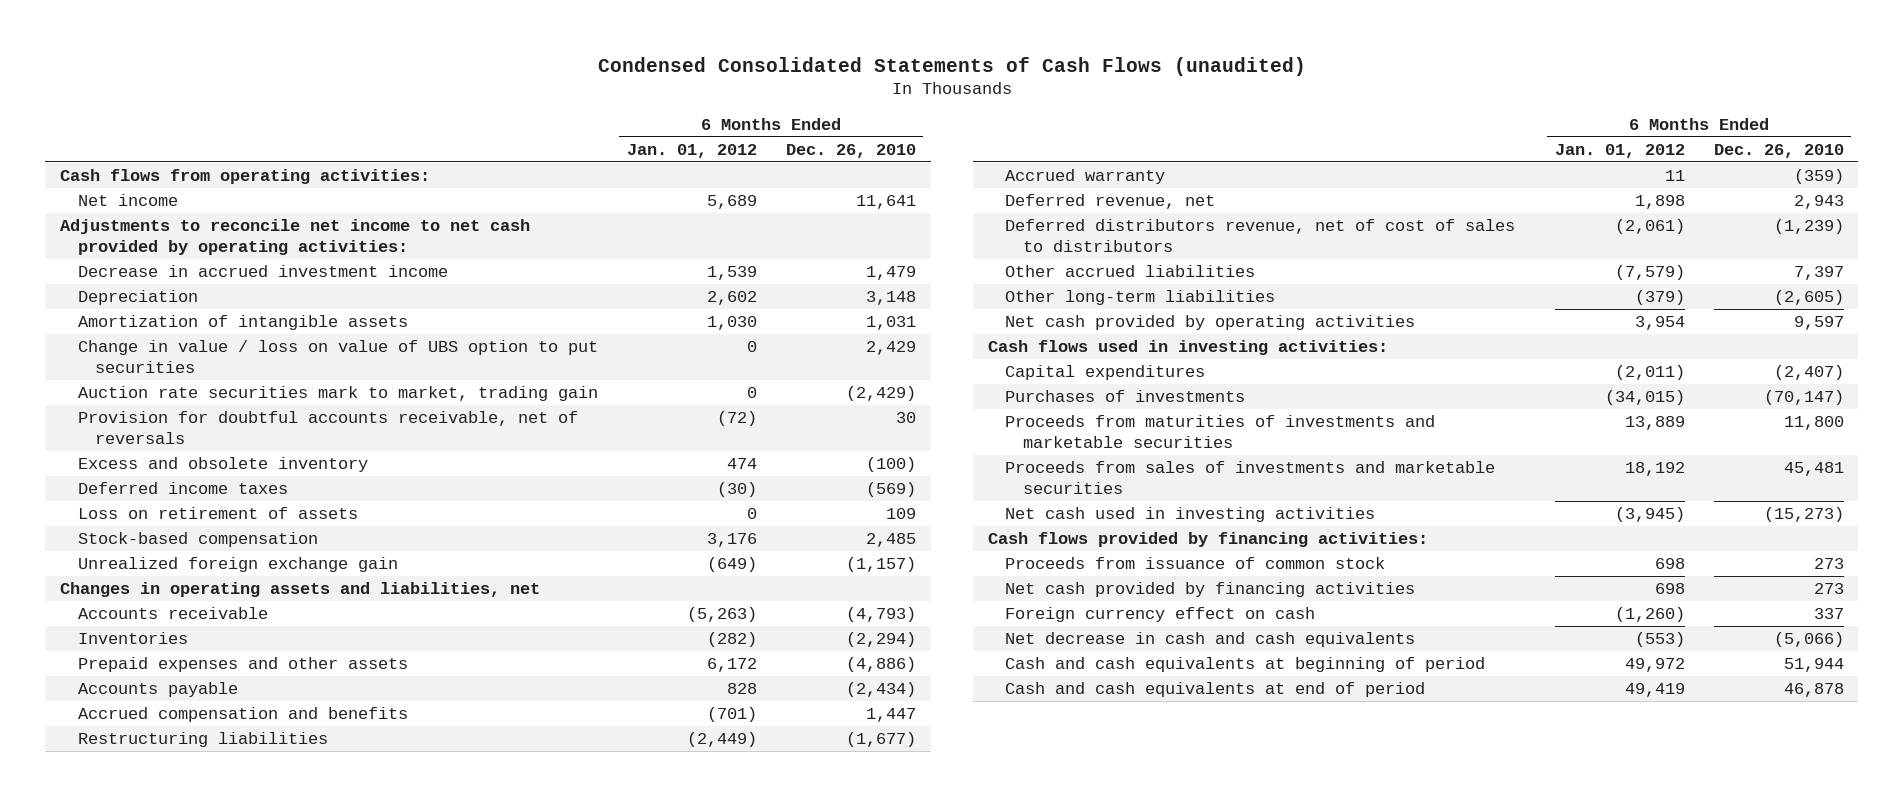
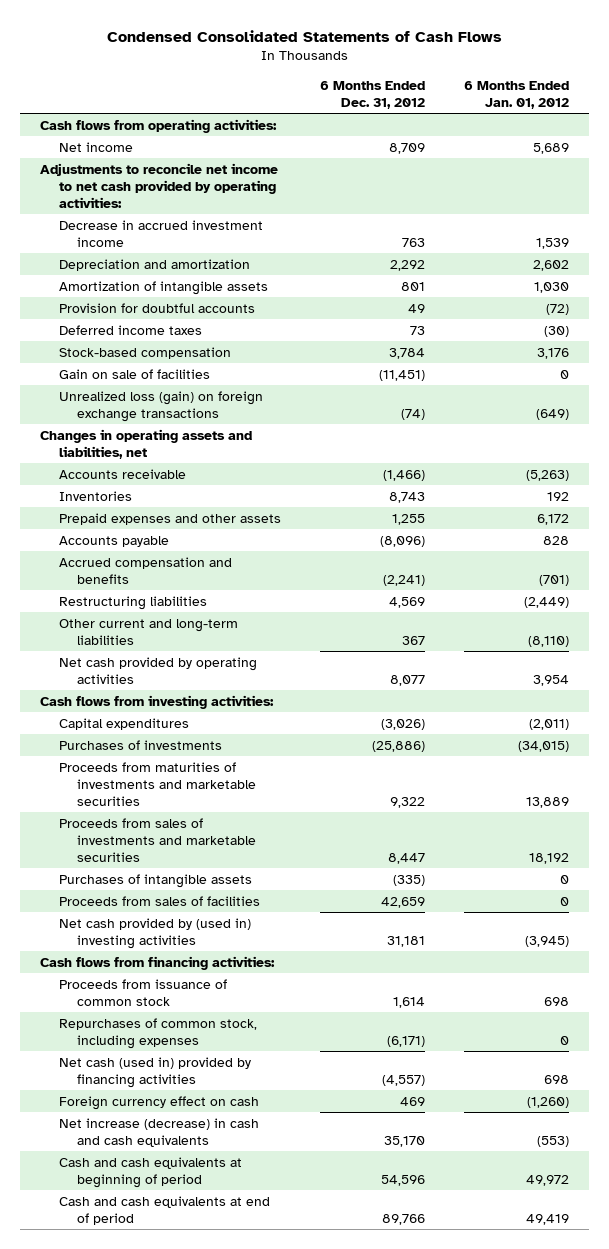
[597,56,1306,76] Condensed Consolidated Statements of Cash Flows (unaudited) -> [106,29,502,42] Condensed Consolidated Statements of Cash Flows
[786,143,917,158] Dec. 26, 2010 -> none
none -> [319,80,425,109] 6 Months Ended Dec. 31, 2012
[77,290,198,306] Depreciation -> [58,258,250,271] Depreciation and amortization
[77,340,598,374] Change in value / loss on value of UBS option to put securities -> none
[77,386,598,402] Auction rate securities mark to market, trading gain -> none
[77,457,368,473] Excess and obsolete inventory -> none
[77,411,578,445] Provision for doubtful accounts receivable, net of reversals -> [58,302,255,313] Provision for doubtful accounts
[77,507,358,520] Loss on retirement of assets -> none
none -> [58,368,210,379] Gain on sale of facilities
[77,557,398,573] Unrealized foreign exchange gain -> [58,390,263,422] Unrealized loss (gain) on foreign exchange transactions
[706,632,757,648] (282) -> [547,491,570,501] 192
[1005,169,1166,185] Accrued warranty -> none
[1005,194,1216,210] Deferred revenue, net -> none
[1005,219,1516,253] Deferred distributors revenue, net of cost of sales to distributors -> none
[1005,265,1256,278] Other accrued liabilities -> none
[1005,290,1276,306] Other long-term liabilities -> [58,618,238,645] Other current and long-term liabilities
[1634,290,1685,306] (379) -> [528,635,570,647] (8,110)
[987,340,1388,356] Cash flows used in investing activities: -> [39,694,274,709] Cash flows from investing activities:
none -> [58,873,252,888] Purchases of intangible assets
none -> [58,895,260,906] Proceeds from sales of facilities
[1005,507,1376,523] Net cash used in investing activities -> [58,917,251,949] Net cash provided by (used in) investing activities
[987,532,1428,548] Cash flows provided by financing activities: -> [39,955,275,970] Cash flows from financing activities:
none -> [58,1017,257,1049] Repurchases of common stock, including expenses
[1005,582,1416,598] Net cash provided by financing activities -> [58,1056,251,1088] Net cash (used in) provided by financing activities
[1005,632,1416,648] Net decrease in cash and cash equivalents -> [58,1117,259,1147] Net increase (decrease) in cash and cash equivalents

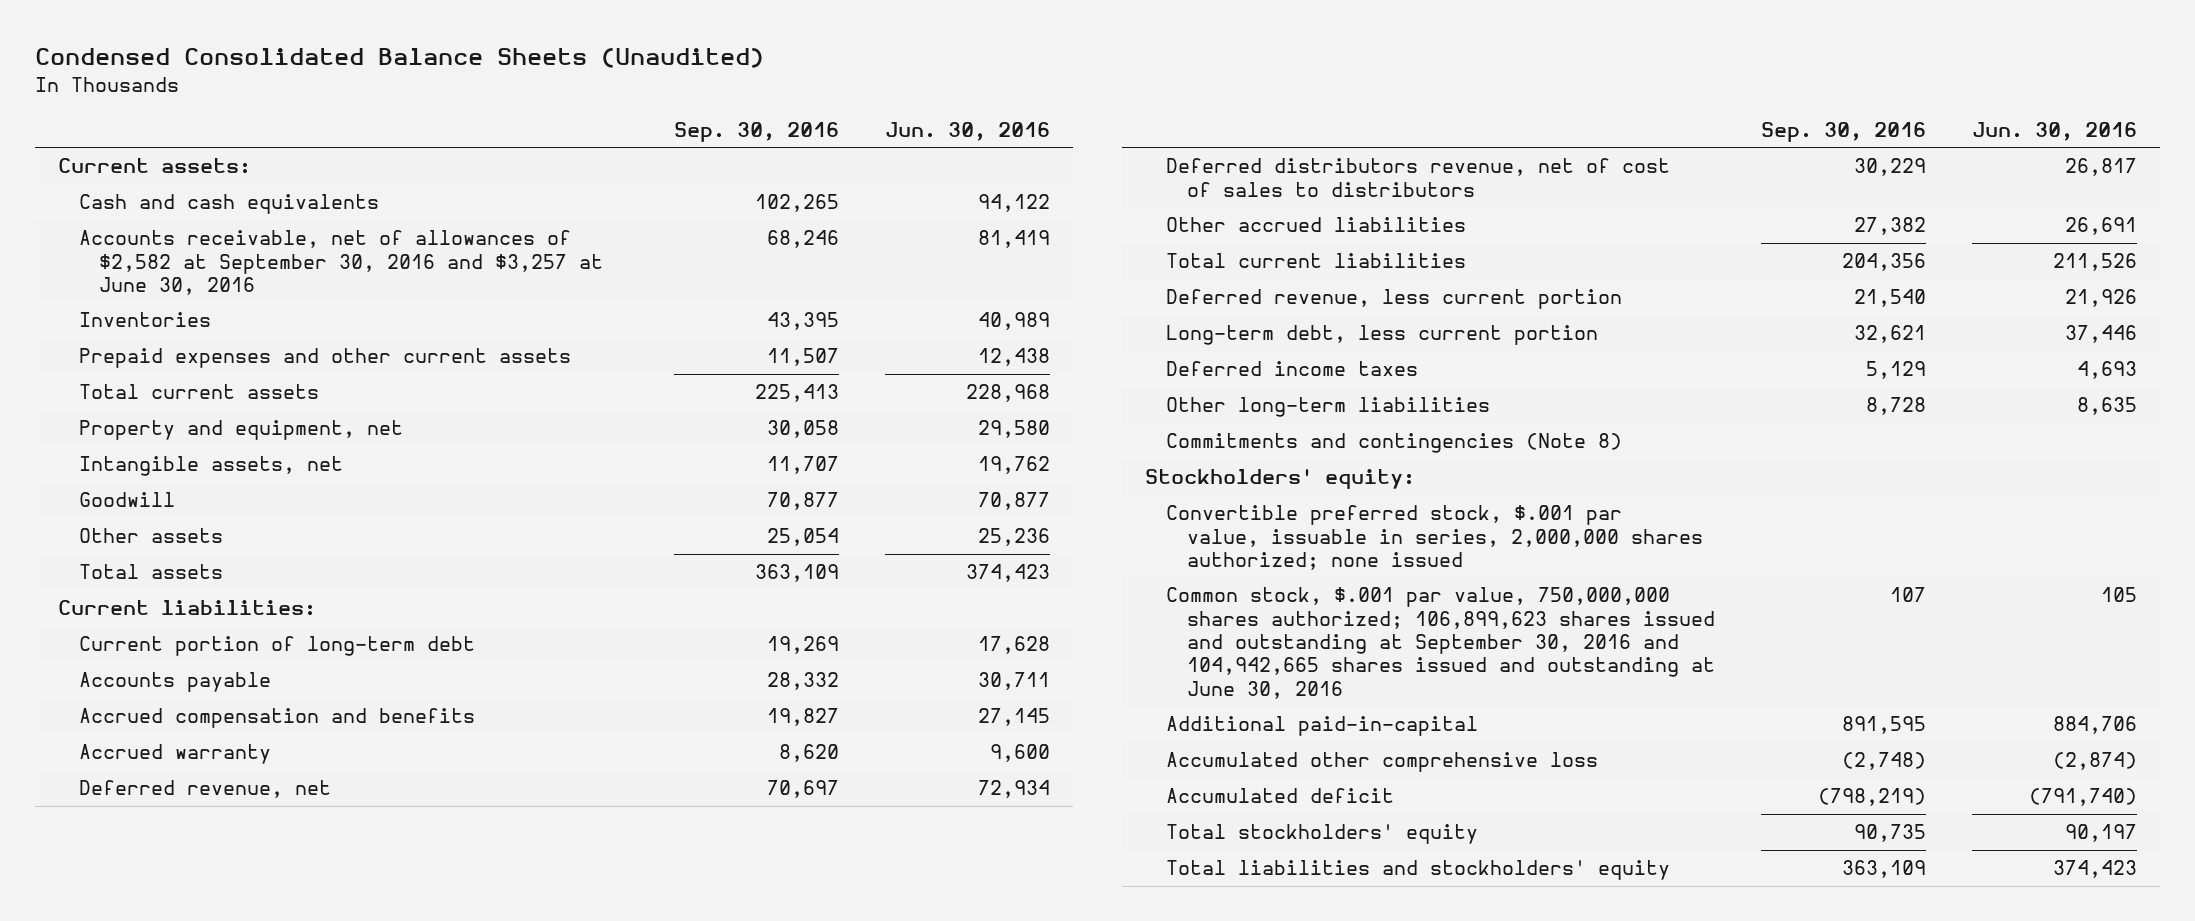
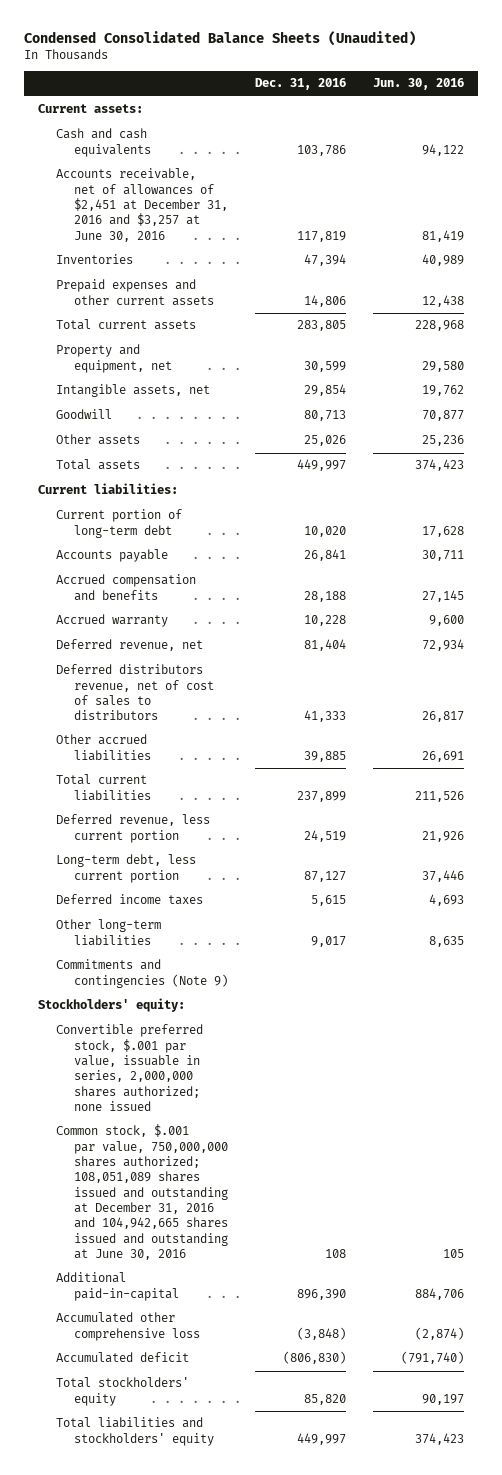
[673,121,839,142] Sep. 30, 2016 -> none
none -> [255,78,347,91] Dec. 31, 2016
[78,230,604,295] Accounts receivable, net of allowances of $2,582 at September 30, 2016 and $3,257 at June 30, 2016 -> [55,168,228,242] Accounts receivable, net of allowances of $2,451 at December 31, 2016 and $3,257 at June 30, 2016
[1165,433,1622,454] Commitments and contingencies (Note 8) -> [55,959,228,988] Commitments and contingencies (Note 9)
[1165,587,1715,699] Common stock, $.001 par value, 750,000,000 shares authorized; 106,899,623 shares issued and outstanding at September 30, 2016 and 104,942,665 shares issued and outstanding at June 30, 2016 -> [55,1124,228,1261] Common stock, $.001 par value, 750,000,000 shares authorized; 108,051,089 shares issued and outstanding at December 31, 2016 and 104,942,665 shares issued and outstanding at June 30, 2016

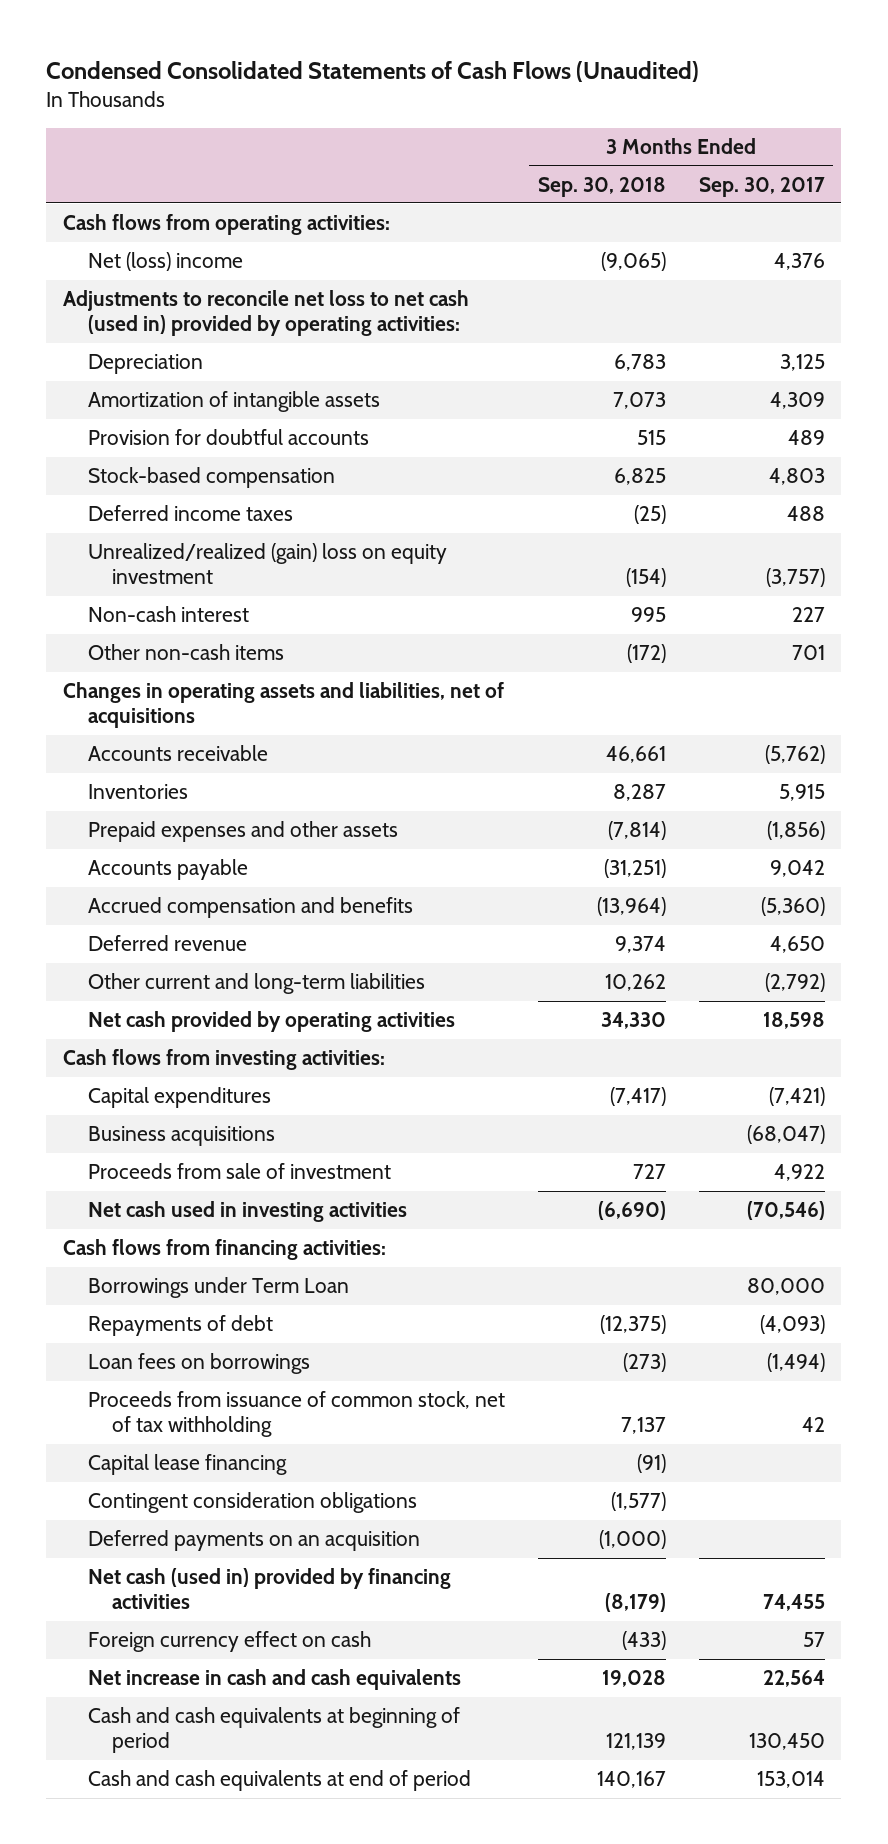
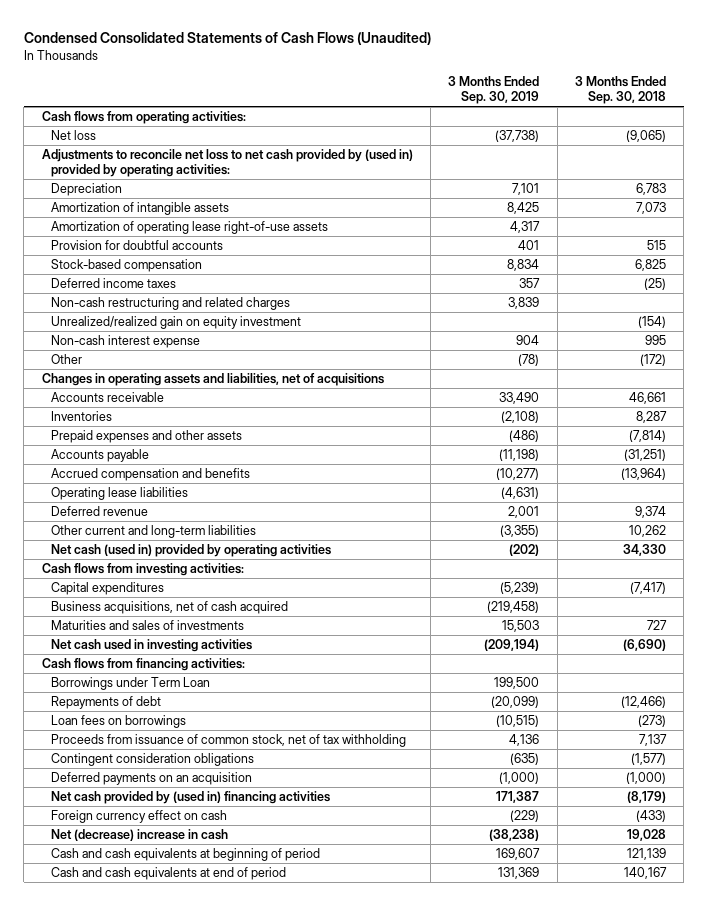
[698,176,825,197] Sep. 30, 2017 -> none
none -> [448,76,540,104] 3 Months Ended Sep. 30, 2019
[87,252,243,272] Net (loss) income -> [50,130,96,141] Net loss
[62,290,469,337] Adjustments to reconcile net loss to net cash (used in) provided by operating activities: -> [41,149,413,177] Adjustments to reconcile net loss to net cash provided by (used in) provided by operating activities:
none -> [50,221,328,235] Amortization of operating lease right-of-use assets
none -> [50,297,290,311] Non-cash restructuring and related charges
[87,543,447,585] Unrealized/realized (gain) loss on equity investment -> [50,316,301,330] Unrealized/realized gain on equity investment
[87,606,249,623] Non-cash interest -> [50,335,200,349] Non-cash interest expense
[87,644,284,661] Other non-cash items -> [50,354,82,365] Other
none -> [50,487,188,501] Operating lease liabilities
[87,1011,455,1033] Net cash provided by operating activities -> [50,544,331,558] Net cash (used in) provided by operating activities
[87,1126,275,1147] Business acquisitions -> [50,601,288,615] Business acquisitions, net of cash acquired
[87,1163,391,1180] Proceeds from sale of investment -> [50,620,244,631] Maturities and sales of investments
[599,1315,666,1335] (12,375) -> [620,696,666,709] (12,466)
[87,1454,287,1476] Capital lease financing -> none
[87,1568,451,1610] Net cash (used in) provided by financing activities -> [50,791,330,805] Net cash provided by (used in) financing activities
[87,1669,461,1691] Net increase in cash and cash equivalents -> [50,829,228,842] Net (decrease) increase in cash

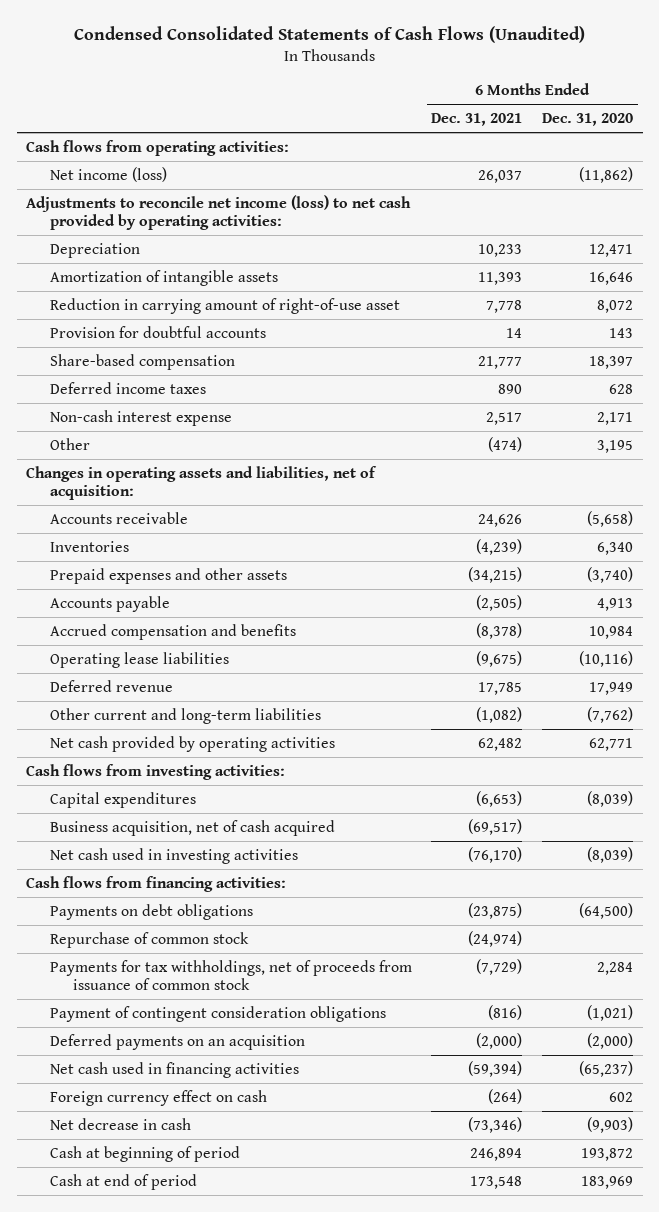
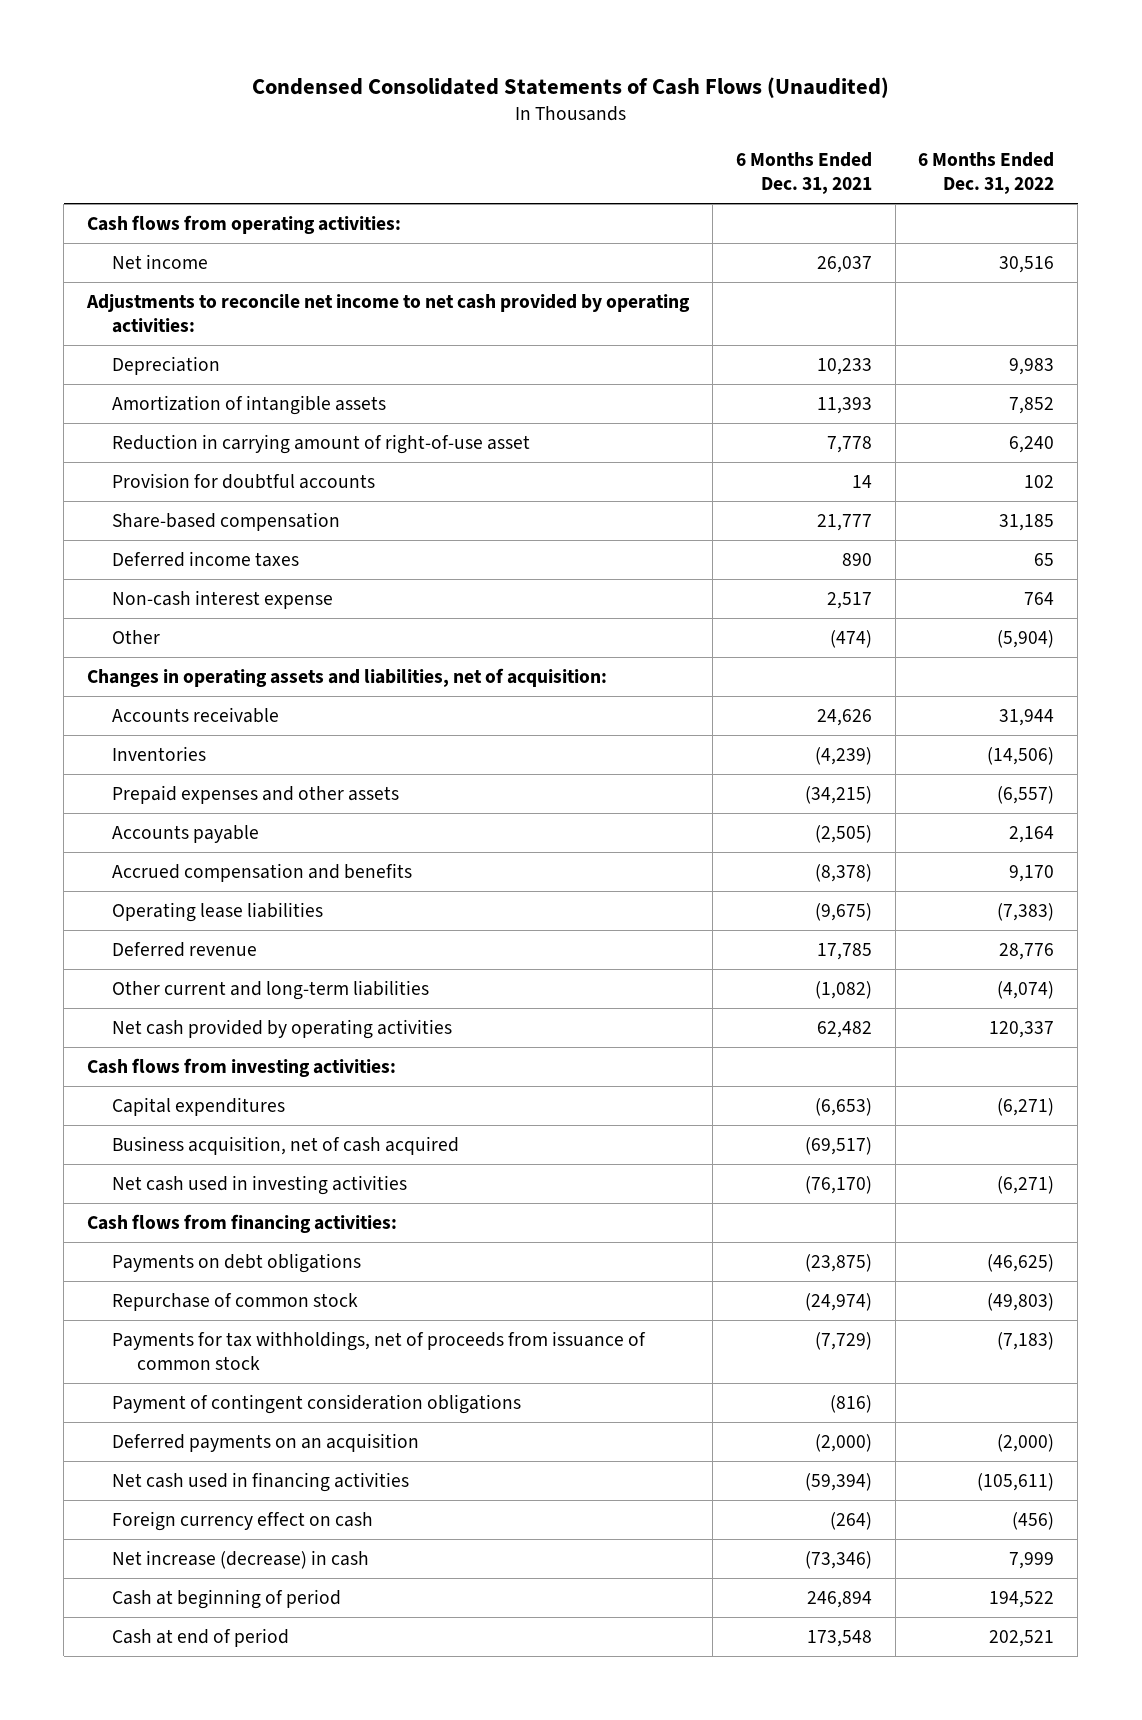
[541,113,633,127] Dec. 31, 2020 -> none
none -> [918,152,1055,194] 6 Months Ended Dec. 31, 2022
[49,166,167,182] Net income (loss) -> [112,254,209,270] Net income
[26,194,412,231] Adjustments to reconcile net income (loss) to net cash provided by operating activities: -> [86,294,691,334] Adjustments to reconcile net income to net cash provided by operating activities:
[49,1117,191,1130] Net decrease in cash -> [112,1550,370,1570] Net increase (decrease) in cash

